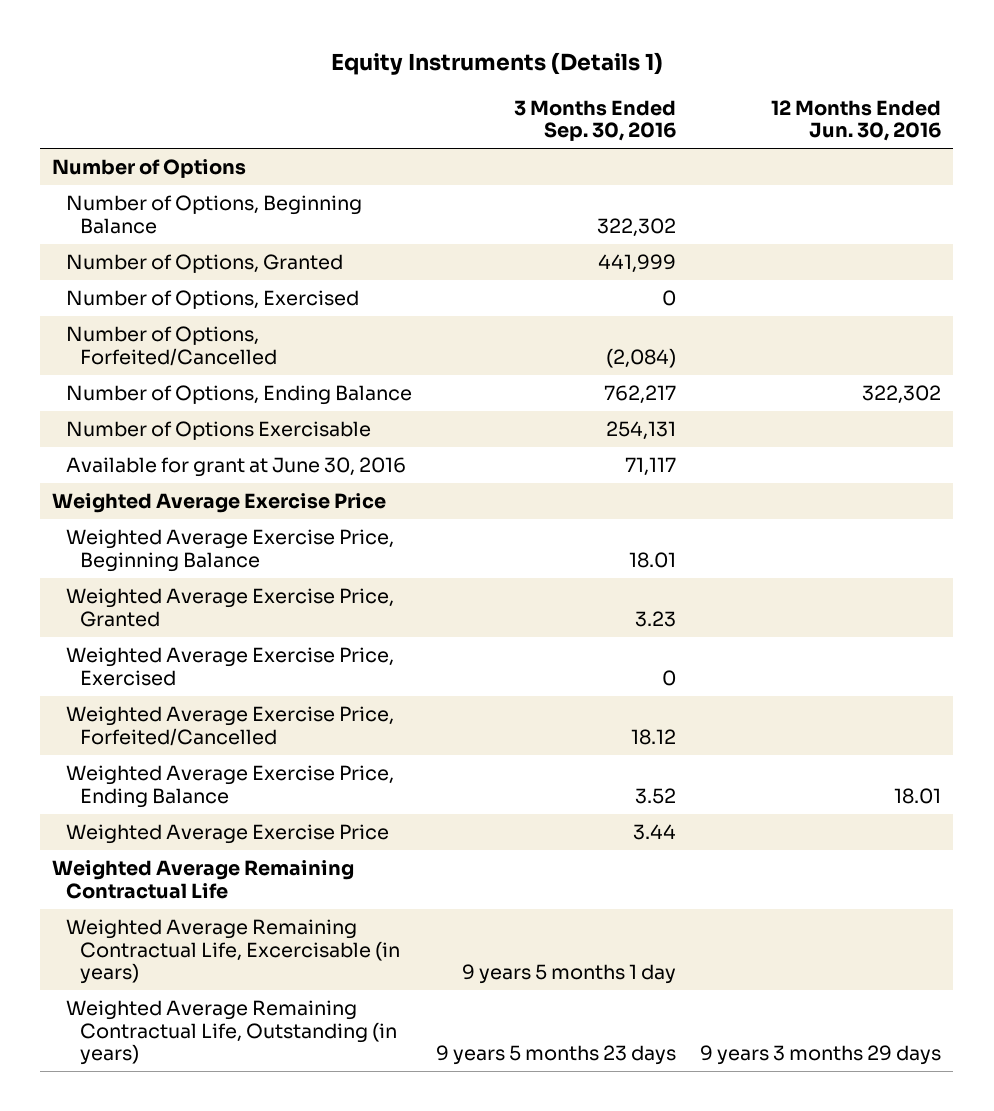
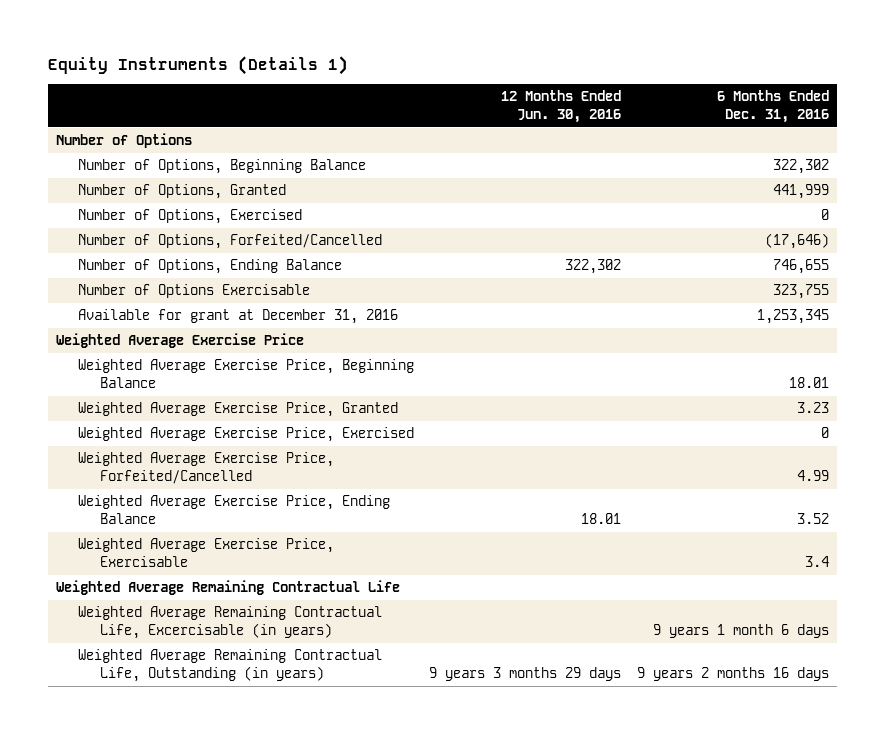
[514,99,677,142] 3 Months Ended Sep. 30, 2016 -> none
none -> [716,90,829,123] 6 Months Ended Dec. 31, 2016
[66,457,407,478] Available for grant at June 30, 2016 -> [78,309,399,325] Available for grant at December 31, 2016
[66,824,390,845] Weighted Average Exercise Price -> [78,538,335,567] Weighted Average Exercise Price, Exercisable

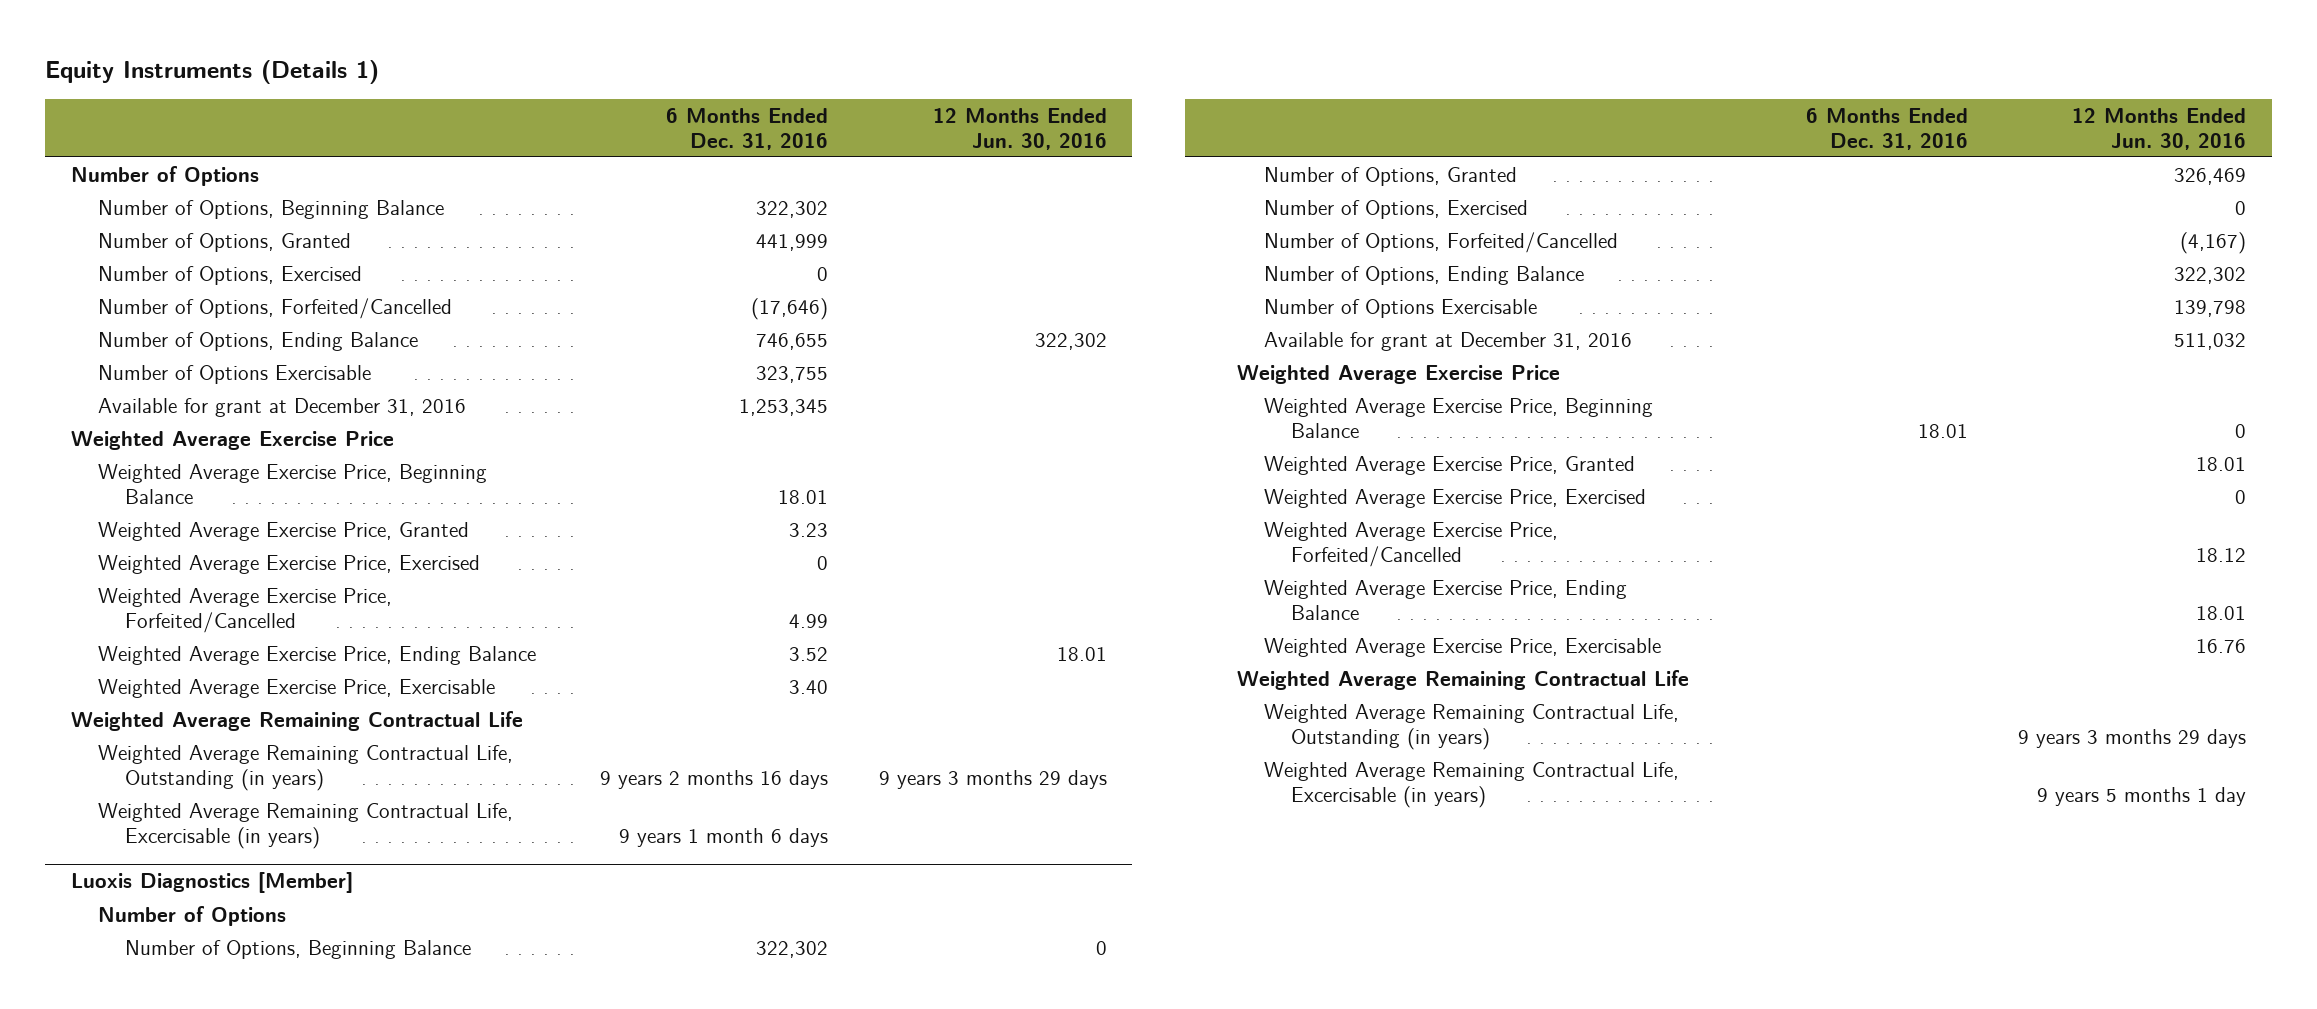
[804,555,829,567] 3.4 -> [789,680,829,695] 3.40
[78,606,383,639] Weighted Average Remaining Contractual Life, Excercisable (in years) -> [97,803,513,849] Weighted Average Remaining Contractual Life, Excercisable (in years)
none -> [70,872,353,894] Luoxis Diagnostics [Member]
none -> [97,906,286,927] Number of Options
none -> [124,940,471,960] Number of Options, Beginning Balance
none -> [1264,167,1518,187] Number of Options, Granted
none -> [1264,200,1529,220] Number of Options, Exercised
none -> [1264,232,1619,254] Number of Options, Forfeited/Cancelled
none -> [1264,266,1585,286] Number of Options, Ending Balance
none -> [1264,299,1538,319] Number of Options Exercisable
none -> [1264,332,1633,352] Available for grant at December 31, 2016
none -> [1237,365,1561,385] Weighted Average Exercise Price
none -> [1264,398,1654,438] Weighted Average Exercise Price, Beginning Balance
none -> [1264,456,1636,476] Weighted Average Exercise Price, Granted
none -> [1264,489,1647,509] Weighted Average Exercise Price, Exercised
none -> [1264,522,1559,567] Weighted Average Exercise Price, Forfeited/Cancelled
none -> [1264,580,1628,620] Weighted Average Exercise Price, Ending Balance
none -> [1264,638,1662,658] Weighted Average Exercise Price, Exercisable
none -> [1237,670,1690,691] Weighted Average Remaining Contractual Life
none -> [1264,704,1680,750] Weighted Average Remaining Contractual Life, Outstanding (in years)
none -> [1264,762,1680,808] Weighted Average Remaining Contractual Life, Excercisable (in years)

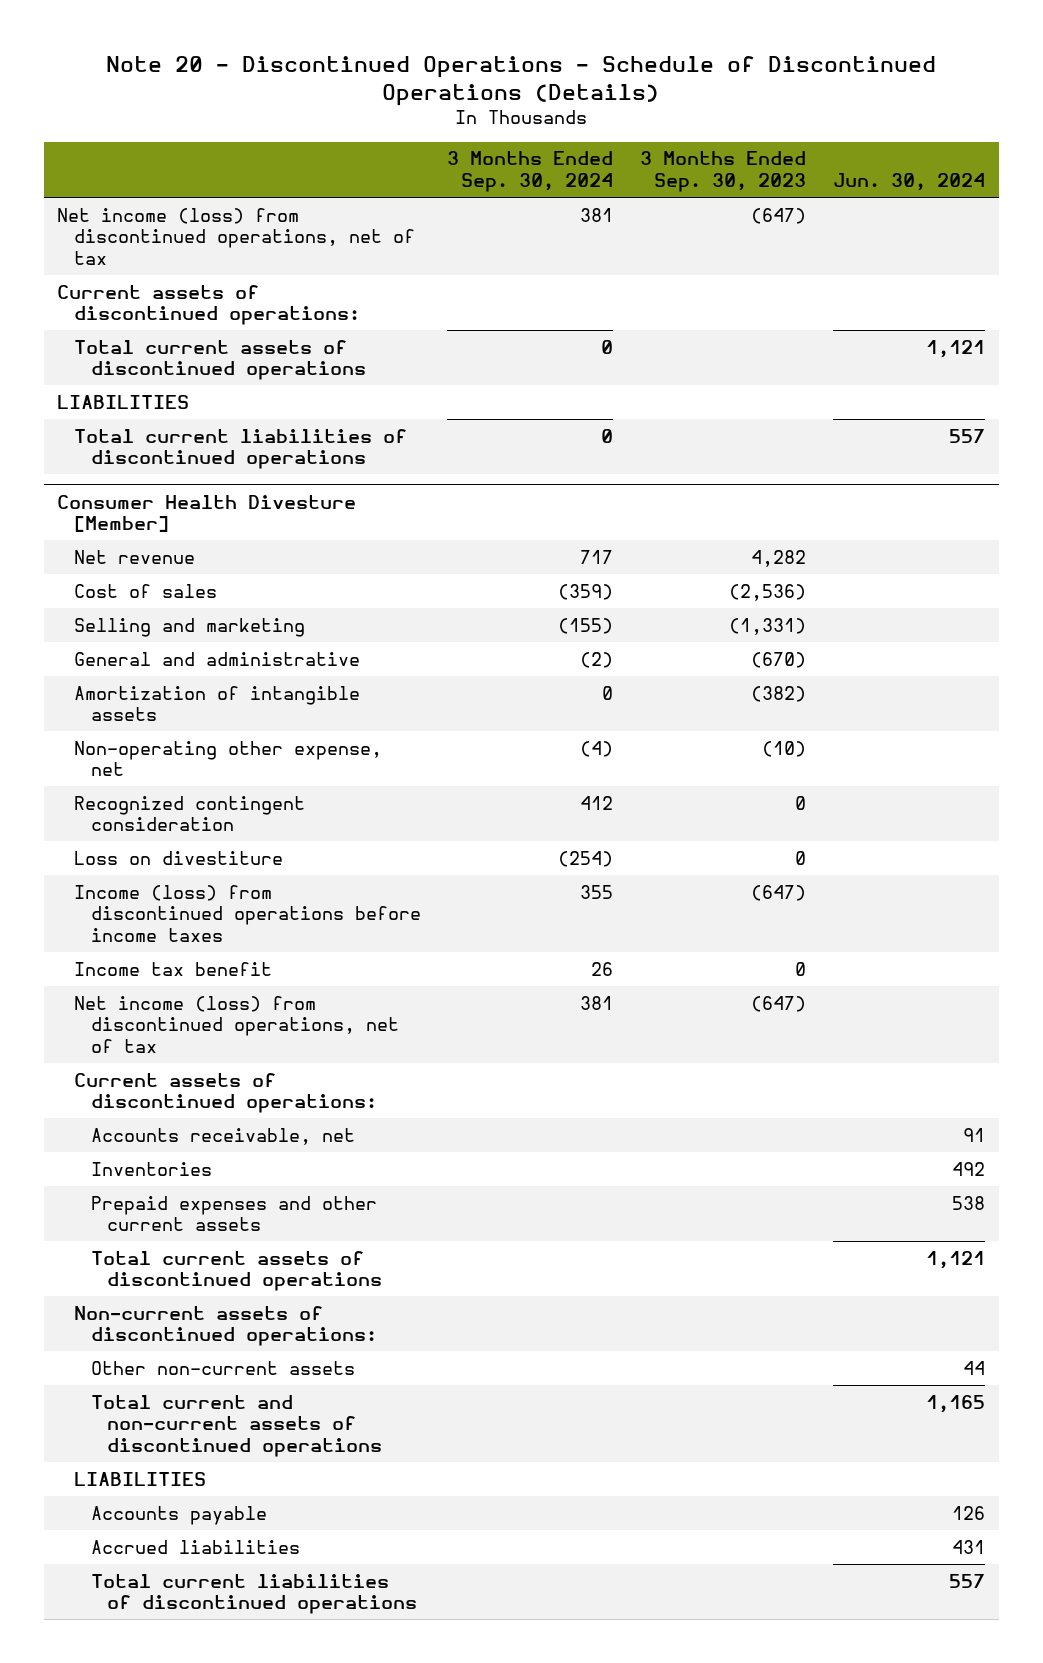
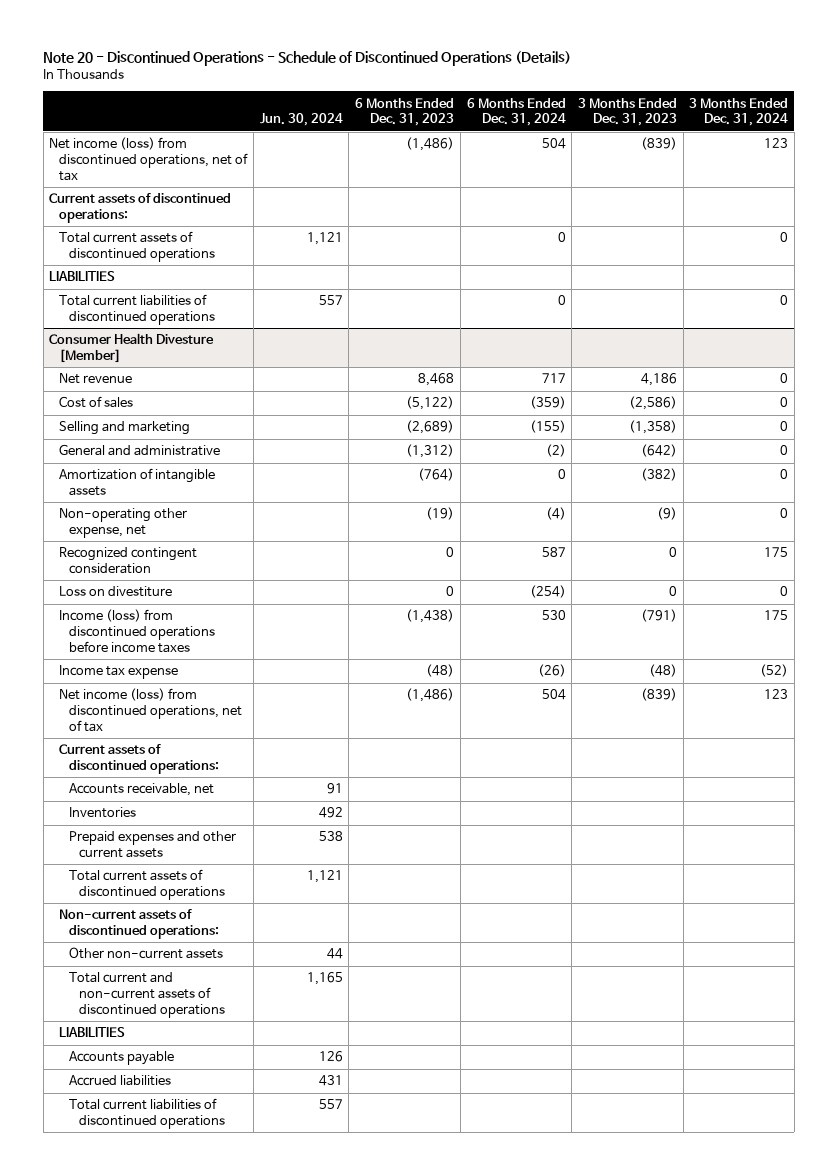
[447,151,614,193] 3 Months Ended Sep. 30, 2024 -> none
[640,151,807,193] 3 Months Ended Sep. 30, 2023 -> none
none -> [355,97,455,127] 6 Months Ended Dec. 31, 2023
none -> [466,97,566,127] 6 Months Ended Dec. 31, 2024
none -> [577,97,677,127] 3 Months Ended Dec. 31, 2023
none -> [689,97,789,127] 3 Months Ended Dec. 31, 2024
[73,961,272,976] Income tax benefit -> [59,665,179,680] Income tax expense

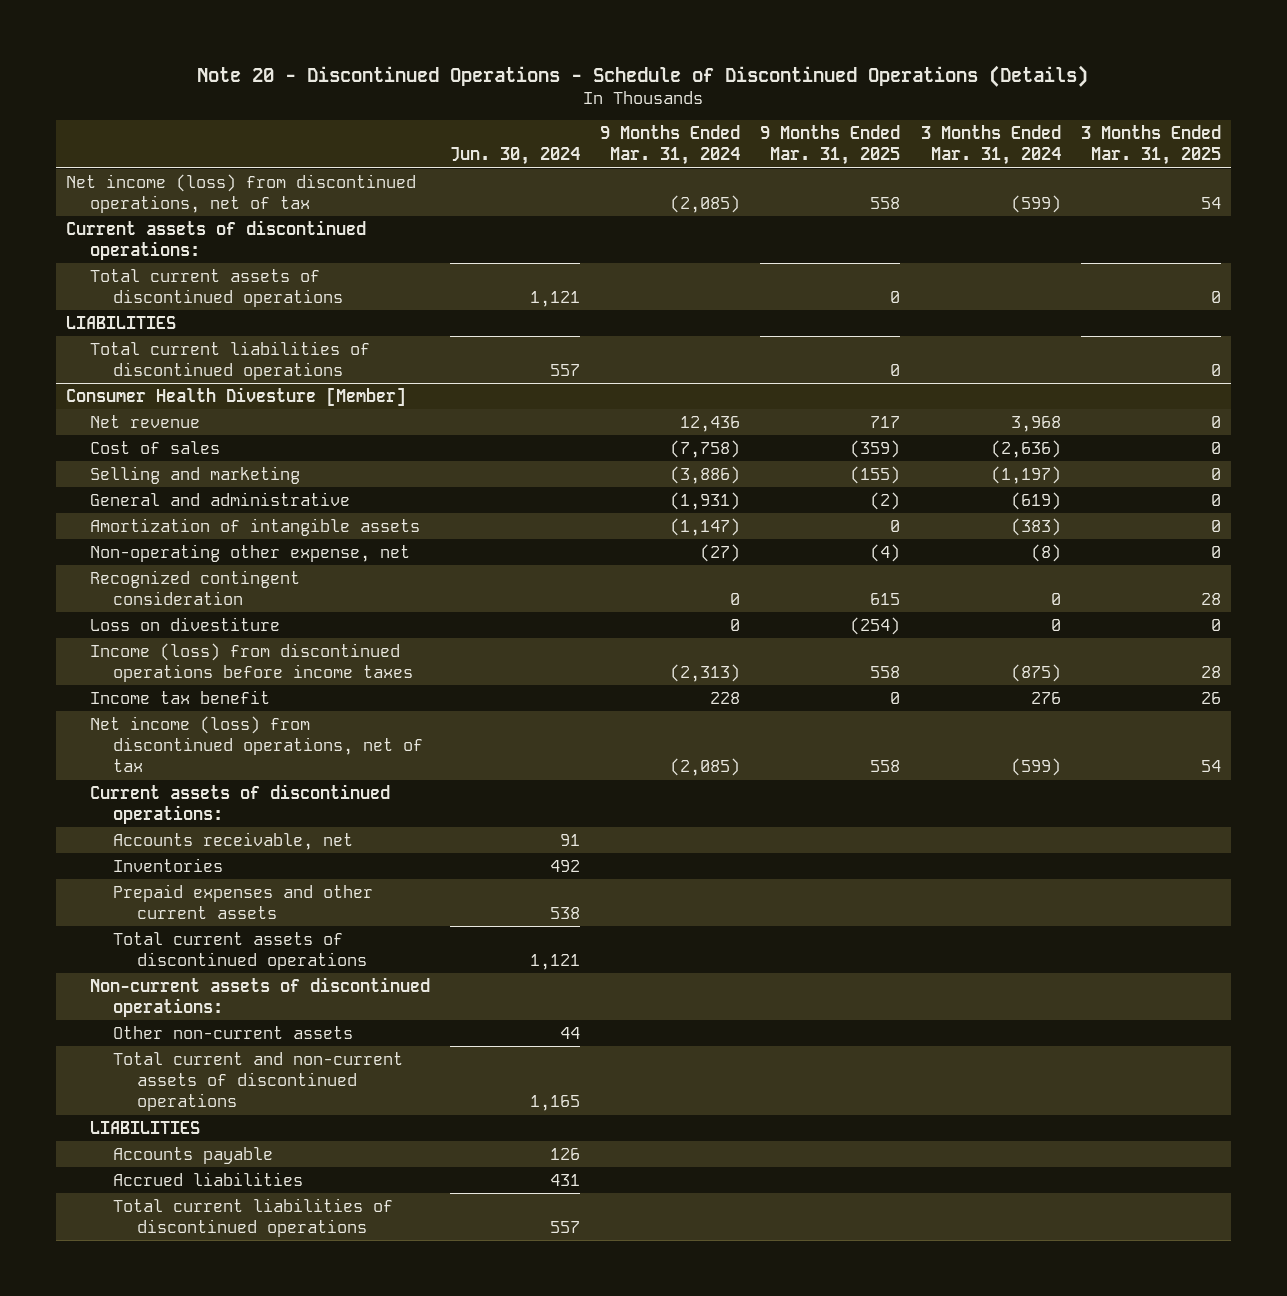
[355,97,455,127] 6 Months Ended Dec. 31, 2023 -> none
[466,97,566,127] 6 Months Ended Dec. 31, 2024 -> none
[577,97,677,127] 3 Months Ended Dec. 31, 2023 -> none
[689,97,789,127] 3 Months Ended Dec. 31, 2024 -> none
none -> [600,125,741,166] 9 Months Ended Mar. 31, 2024
none -> [760,125,901,166] 9 Months Ended Mar. 31, 2025
none -> [920,125,1061,166] 3 Months Ended Mar. 31, 2024
none -> [1080,125,1221,166] 3 Months Ended Mar. 31, 2025
[59,665,179,680] Income tax expense -> [89,689,270,704] Income tax benefit

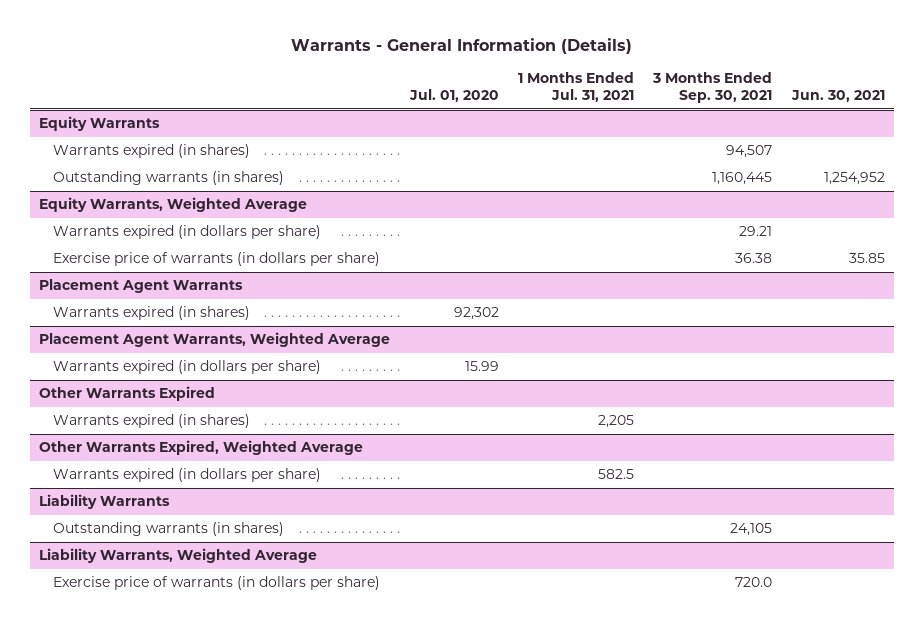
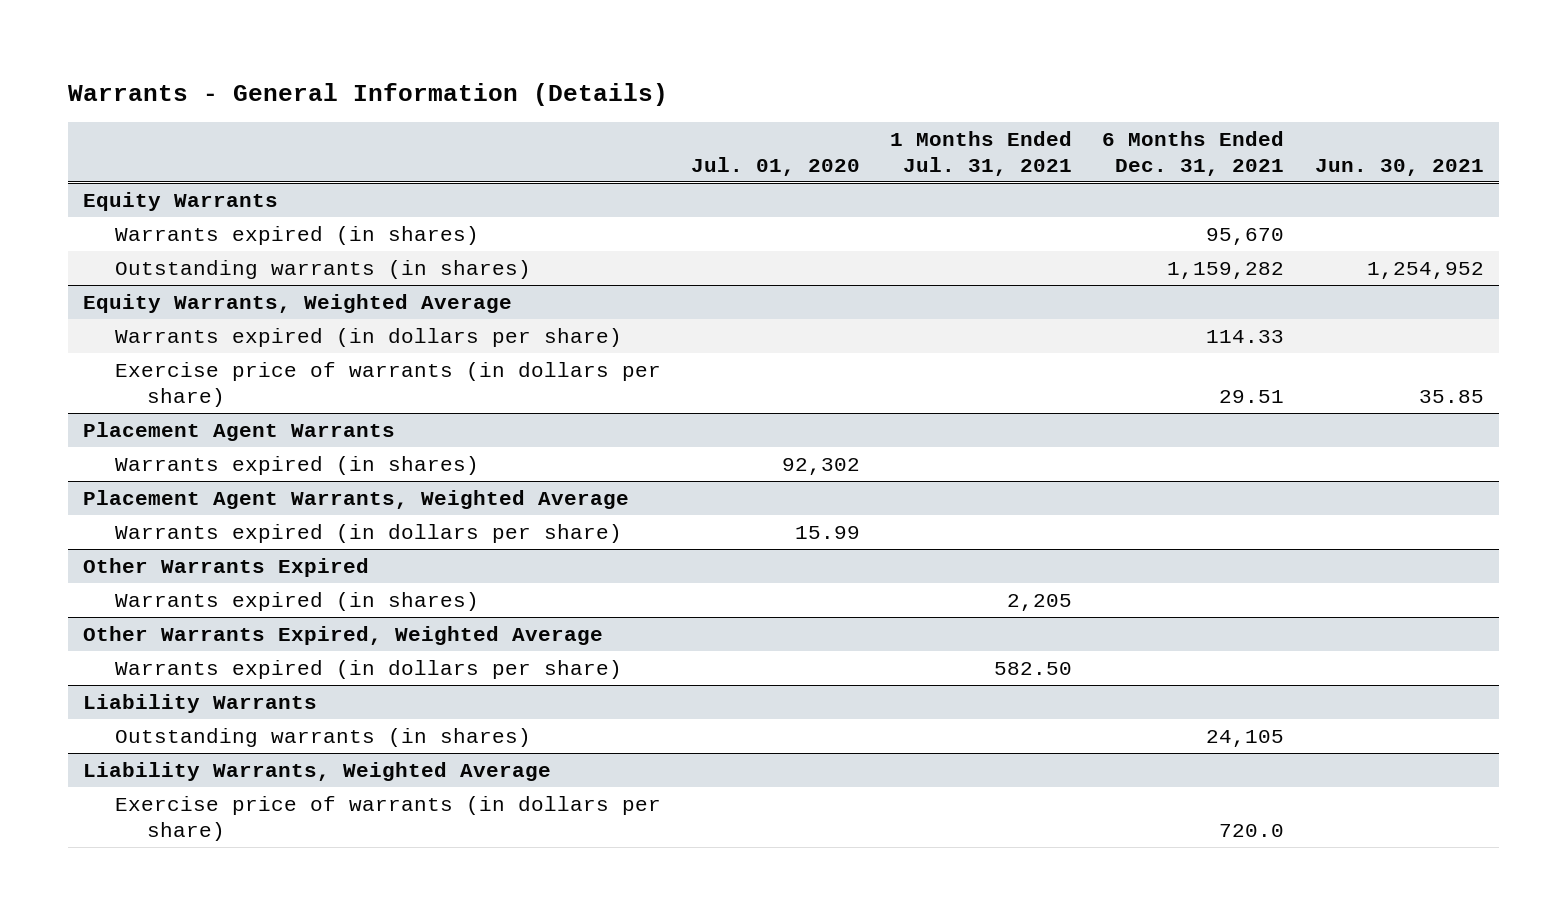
[652,72,773,104] 3 Months Ended Sep. 30, 2021 -> none
none -> [1102,130,1285,176] 6 Months Ended Dec. 31, 2021
[597,469,634,480] 582.5 -> [994,661,1073,675] 582.50

